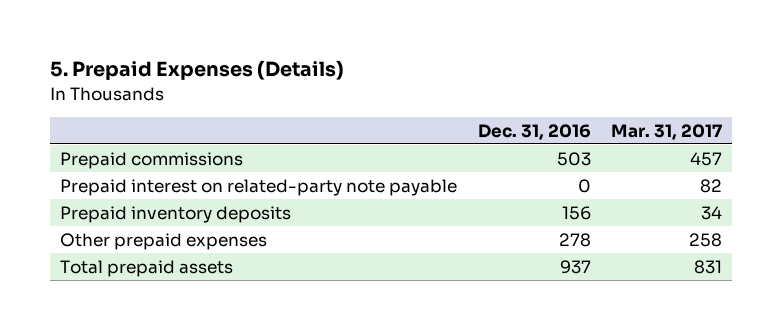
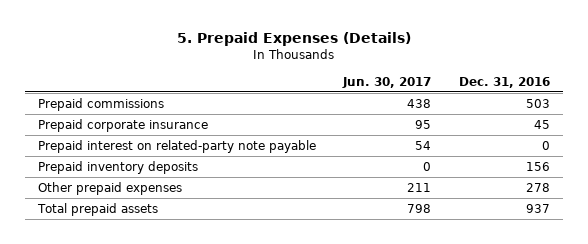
[611,123,723,140] Mar. 31, 2017 -> none
none -> [342,76,432,88] Jun. 30, 2017
none -> [38,118,209,132] Prepaid corporate insurance

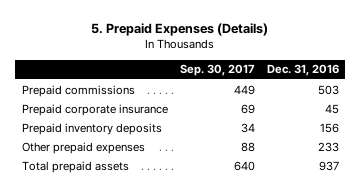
[342,76,432,88] Jun. 30, 2017 -> none
none -> [179,64,255,77] Sep. 30, 2017
[38,139,317,153] Prepaid interest on related-party note payable -> none
[525,182,550,192] 278 -> [318,141,340,152] 233

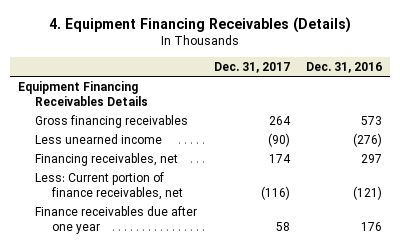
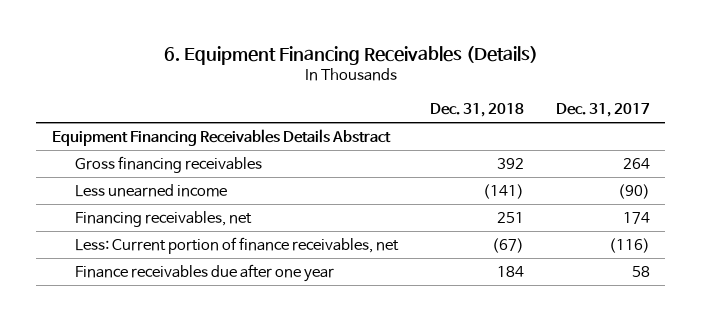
[49,16,352,33] 4. Equipment Financing Receivables (Details) -> [163,45,538,65] 6. Equipment Financing Receivables (Details)
[306,61,383,73] Dec. 31, 2016 -> none
none -> [429,103,524,118] Dec. 31, 2018
[18,80,149,106] Equipment Financing Receivables Details -> [52,129,392,147] Equipment Financing Receivables Details Abstract

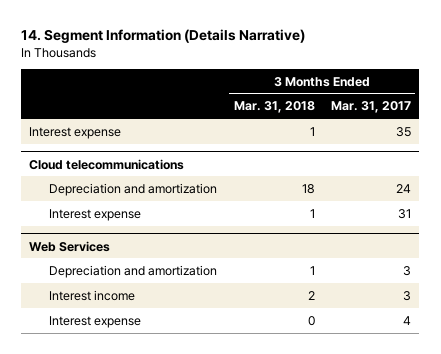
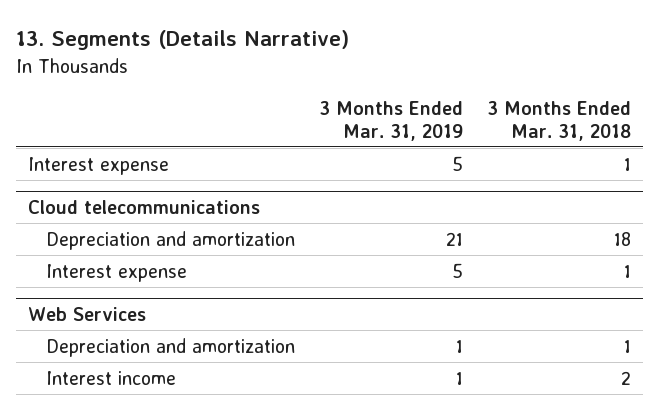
[21,29,306,44] 14. Segment Information (Details Narrative) -> [16,30,350,51] 13. Segments (Details Narrative)
[331,101,412,114] Mar. 31, 2017 -> none
none -> [318,100,463,141] 3 Months Ended Mar. 31, 2019
[48,315,141,328] Interest expense -> none

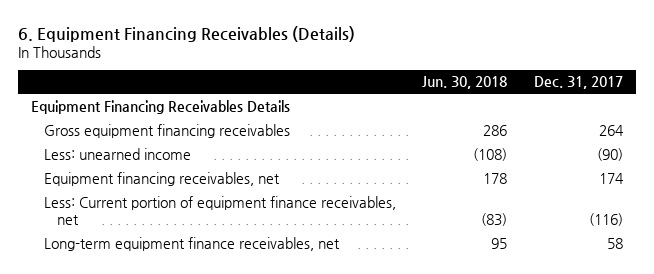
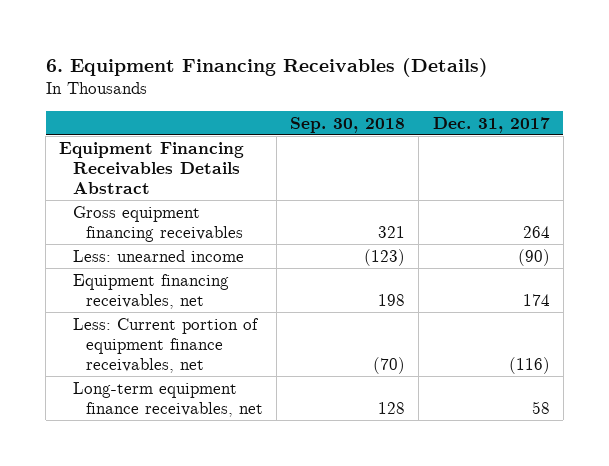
[422,76,508,90] Jun. 30, 2018 -> none
none -> [290,116,406,133] Sep. 30, 2018
[31,100,291,115] Equipment Financing Receivables Details -> [59,141,245,195] Equipment Financing Receivables Details Abstract

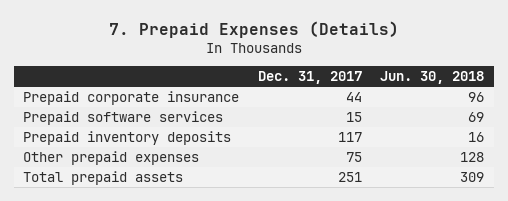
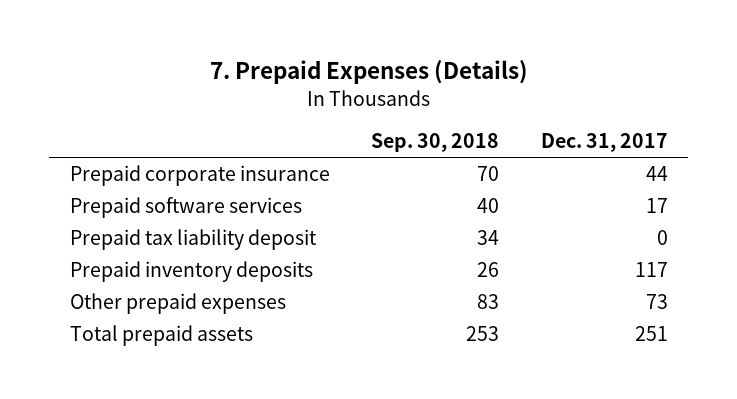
[380,71,485,85] Jun. 30, 2018 -> none
none -> [371,133,500,153] Sep. 30, 2018
[345,111,362,122] 15 -> [645,198,668,214] 17
none -> [69,229,317,251] Prepaid tax liability deposit
[345,151,362,162] 75 -> [645,294,668,310] 73

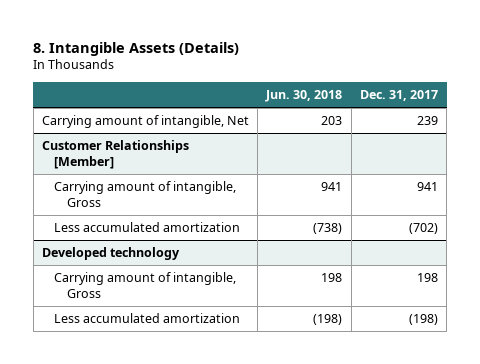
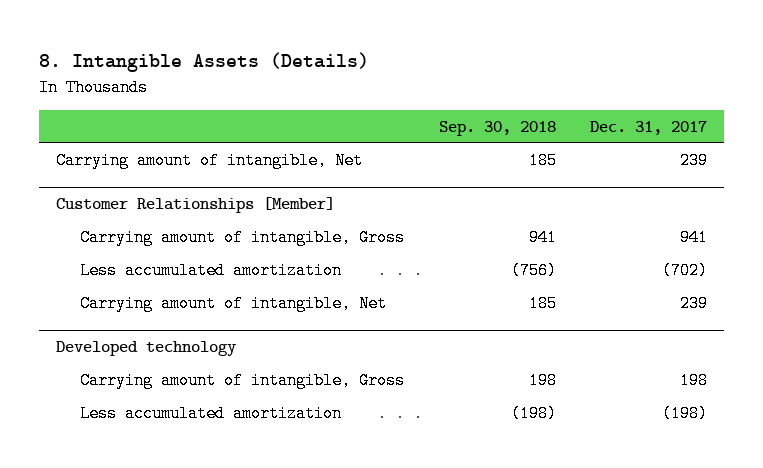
[265,90,343,103] Jun. 30, 2018 -> none
none -> [438,120,556,136] Sep. 30, 2018
none -> [80,294,388,312] Carrying amount of intangible, Net

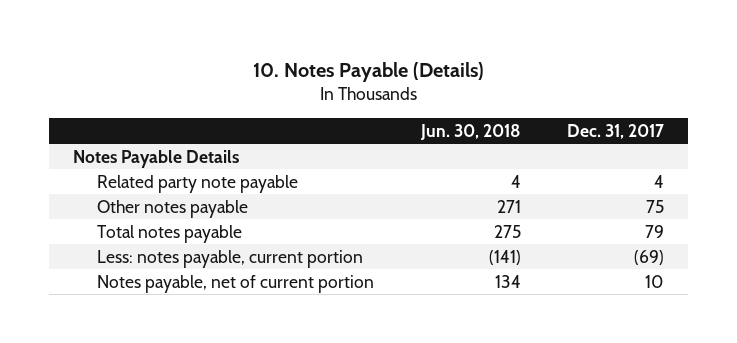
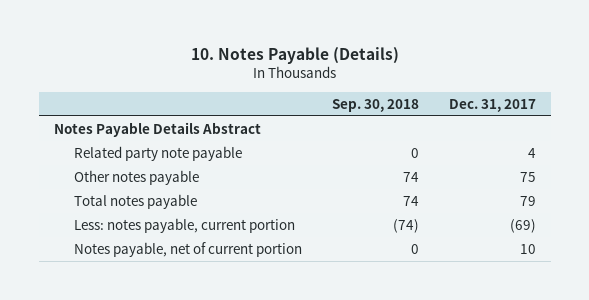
[419,123,521,140] Jun. 30, 2018 -> none
none -> [331,98,419,112] Sep. 30, 2018
[72,149,239,168] Notes Payable Details -> [53,121,261,137] Notes Payable Details Abstract

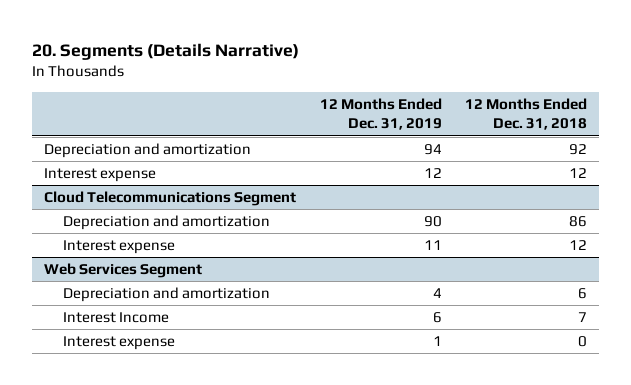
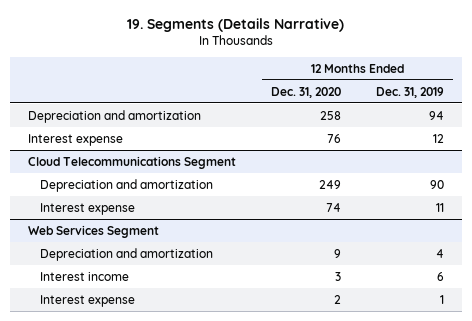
[32,42,300,60] 20. Segments (Details Narrative) -> [127,17,345,32] 19. Segments (Details Narrative)
[465,97,588,131] 12 Months Ended Dec. 31, 2018 -> none
none -> [271,86,342,98] Dec. 31, 2020
[62,312,169,324] Interest Income -> [39,271,129,281] Interest income

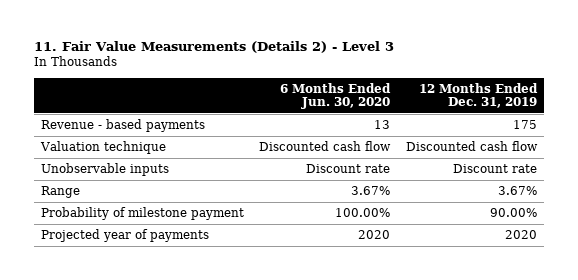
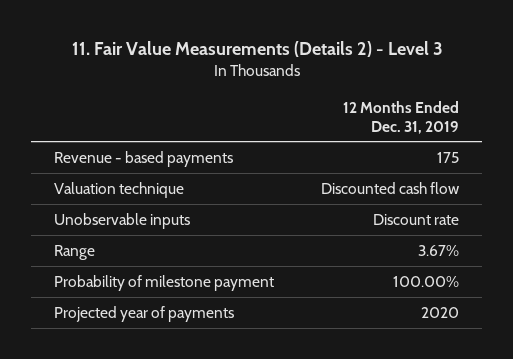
[280,82,392,110] 6 Months Ended Jun. 30, 2020 -> none
[489,207,537,217] 90.00% -> [392,275,459,287] 100.00%

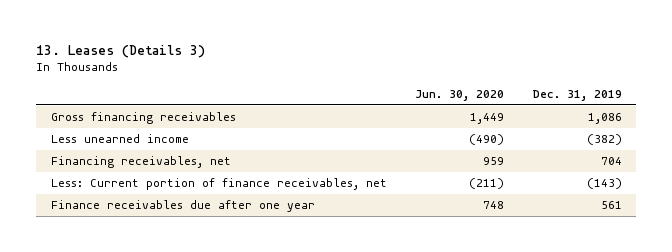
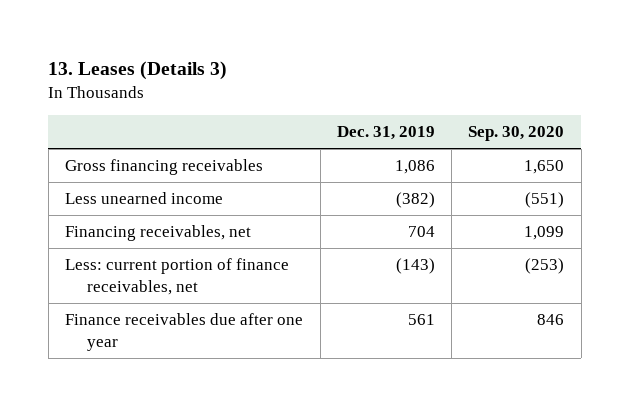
[415,89,505,101] Jun. 30, 2020 -> none
none -> [468,126,565,142] Sep. 30, 2020
[50,178,387,191] Less: Current portion of finance receivables, net -> [65,258,290,295] Less: current portion of finance receivables, net

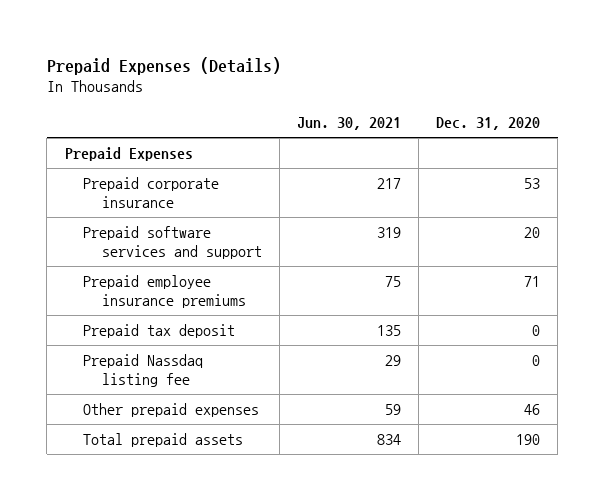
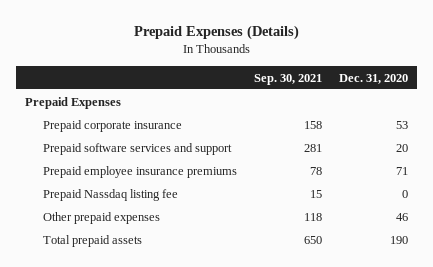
[296,116,401,130] Jun. 30, 2021 -> none
none -> [254,73,323,85] Sep. 30, 2021
[83,324,236,339] Prepaid tax deposit -> none

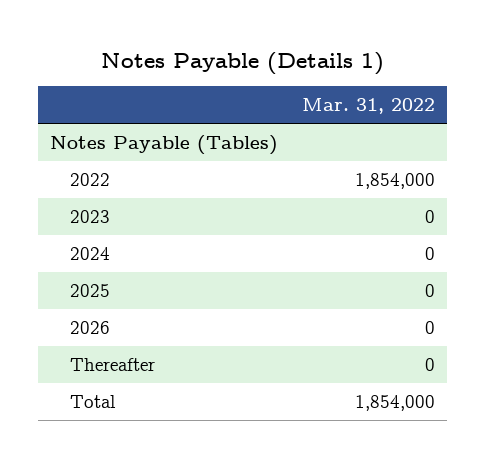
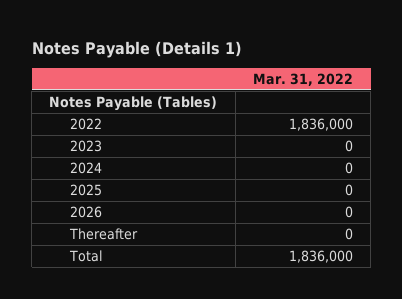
[355,172,436,189] 1,854,000 -> [288,118,353,132] 1,836,000
[355,394,436,411] 1,854,000 -> [288,250,353,264] 1,836,000

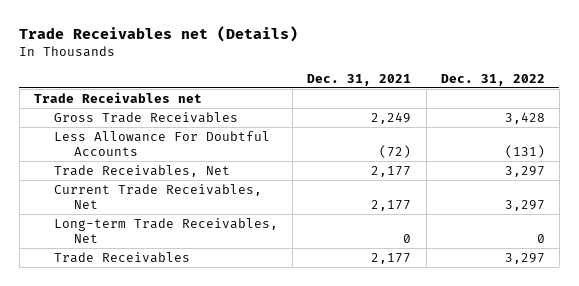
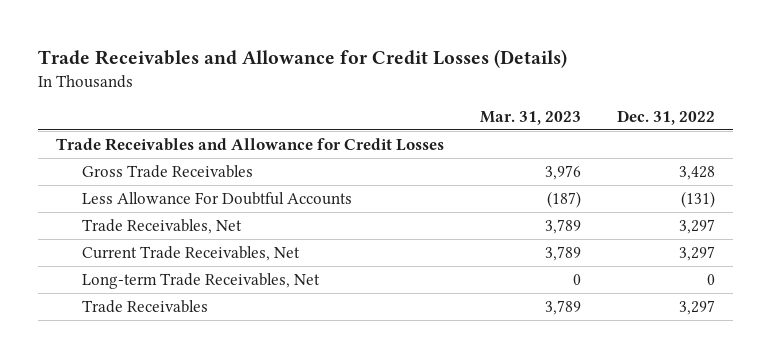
[19,26,299,43] Trade Receivables net (Details) -> [37,48,567,68] Trade Receivables and Allowance for Credit Losses (Details)
[307,73,412,86] Dec. 31, 2021 -> none
none -> [479,111,581,126] Mar. 31, 2023
[33,91,202,103] Trade Receivables net -> [55,137,444,151] Trade Receivables and Allowance for Credit Losses

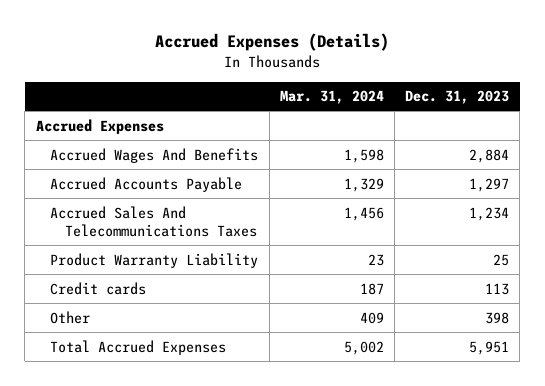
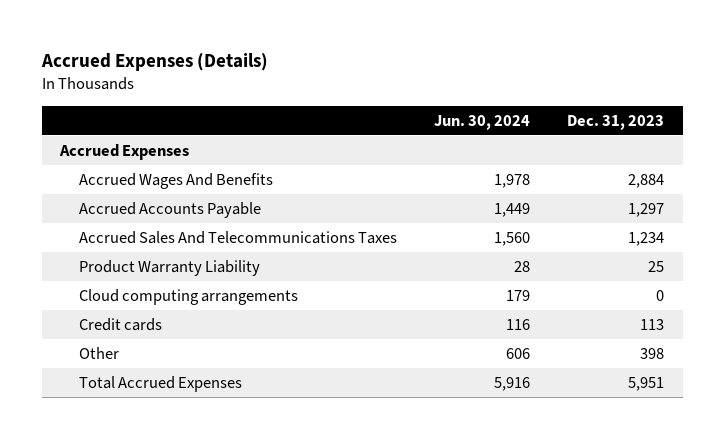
[279,90,384,105] Mar. 31, 2024 -> none
none -> [433,114,530,130] Jun. 30, 2024
none -> [78,288,298,305] Cloud computing arrangements

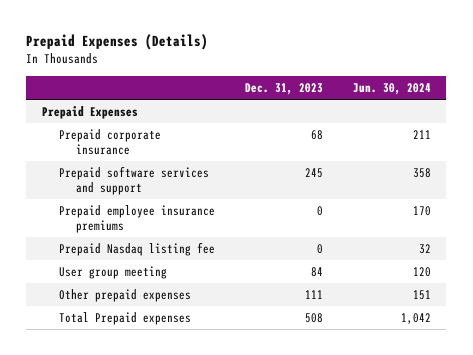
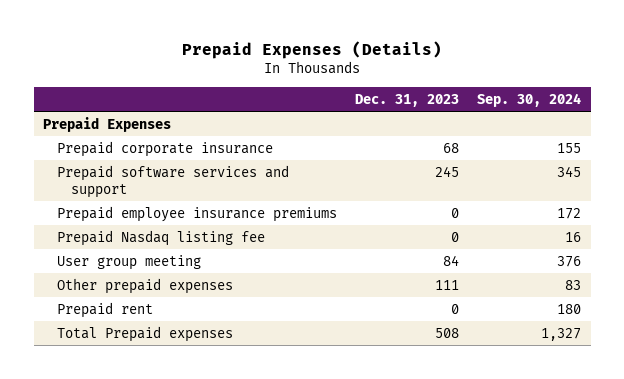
[353,83,432,96] Jun. 30, 2024 -> none
none -> [477,92,582,107] Sep. 30, 2024
none -> [56,301,153,318] Prepaid rent

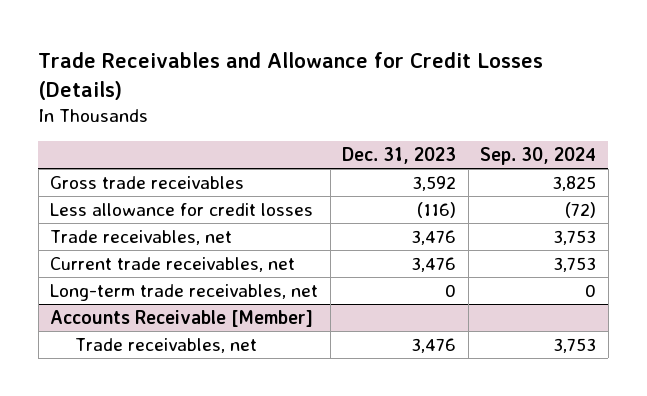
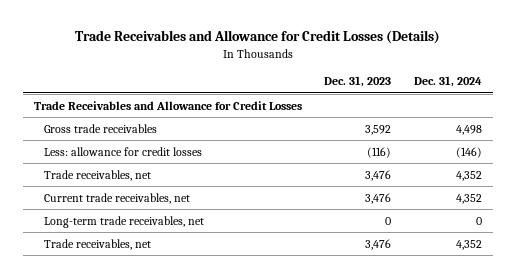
[480,147,597,166] Sep. 30, 2024 -> none
none -> [413,76,482,88] Dec. 31, 2024
none -> [33,100,302,110] Trade Receivables and Allowance for Credit Losses
[50,202,314,216] Less allowance for credit losses -> [44,146,203,156] Less: allowance for credit losses
[50,309,314,327] Accounts Receivable [Member] -> none

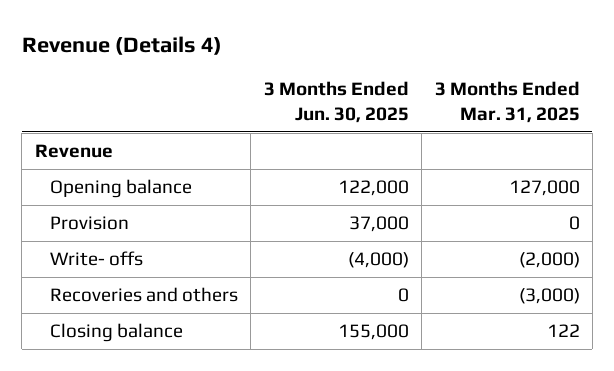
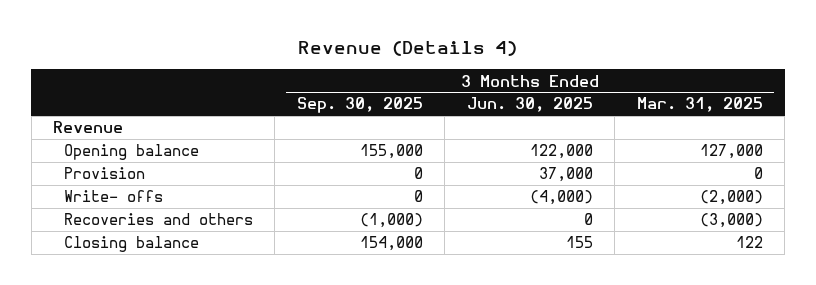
none -> [296,97,423,114] Sep. 30, 2025
[337,324,409,341] 155,000 -> [565,236,593,249] 155

